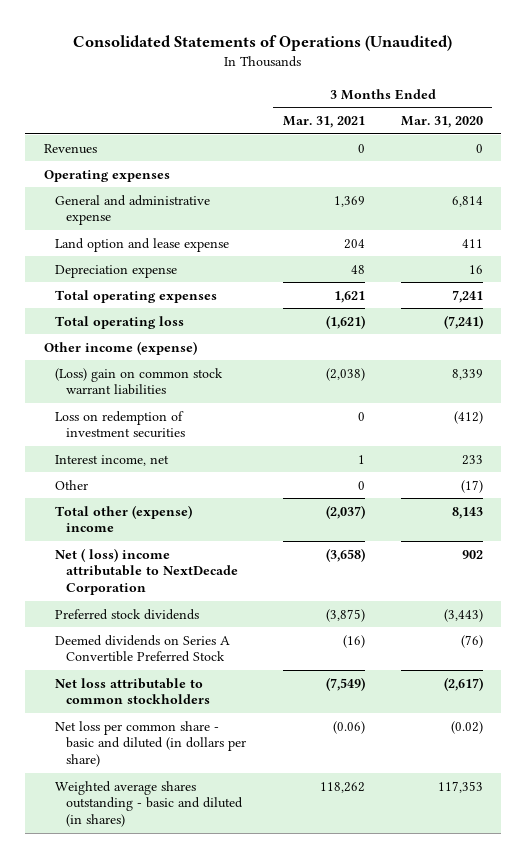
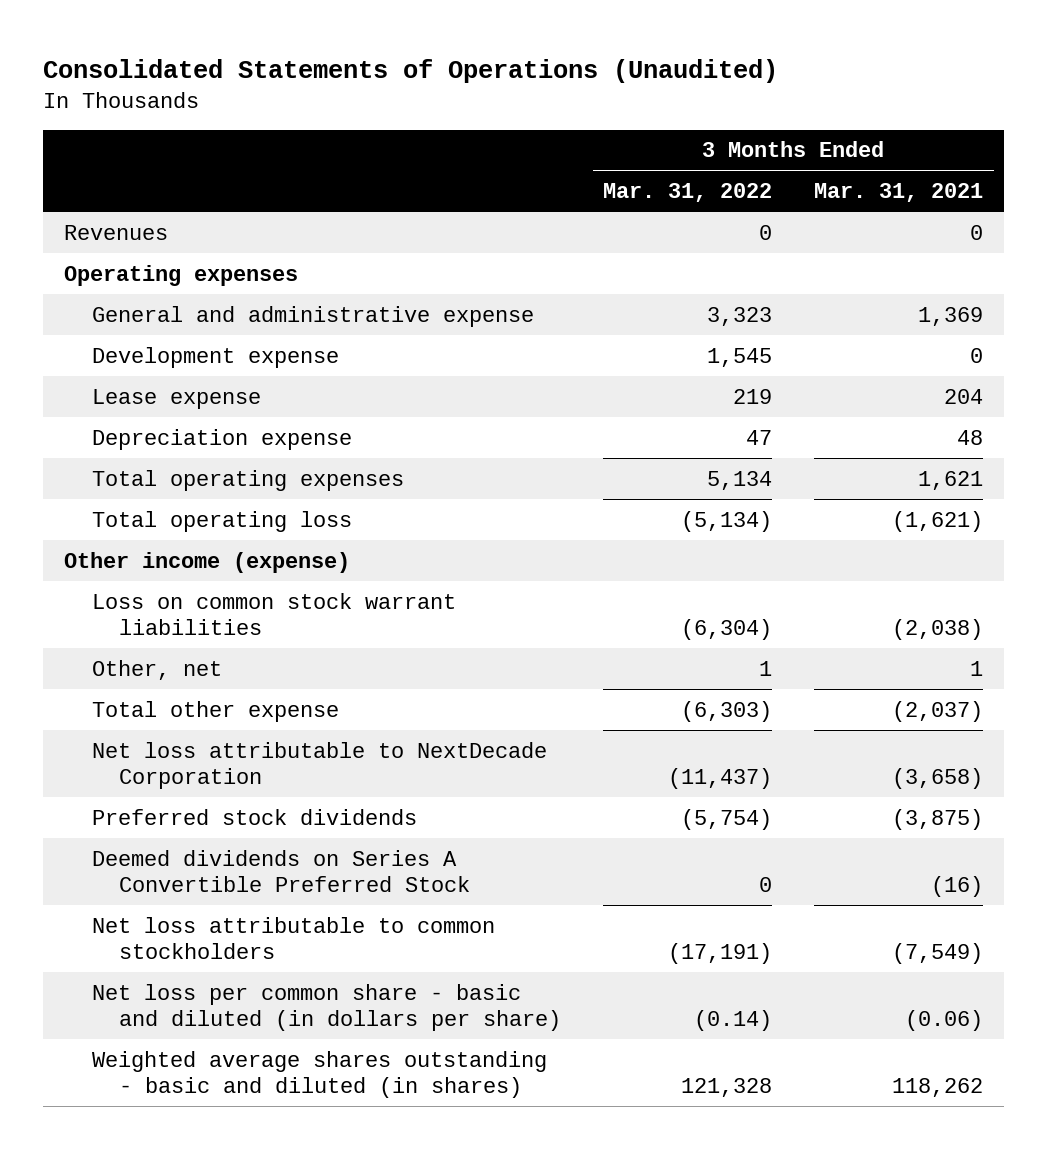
[400,115,483,128] Mar. 31, 2020 -> none
none -> [603,183,773,203] Mar. 31, 2022
none -> [91,346,339,368] Development expense
[54,237,229,252] Land option and lease expense -> [91,388,261,409] Lease expense
[54,410,186,439] Loss on redemption of investment securities -> none
[54,454,169,466] Interest income, net -> none
[54,367,223,396] (Loss) gain on common stock warrant liabilities -> [91,592,456,636] Loss on common stock warrant liabilities
[54,479,88,490] Other -> [91,659,222,680] Other, net
[357,480,365,490] 0 -> [970,660,984,676] 1
[54,504,192,533] Total other (expense) income -> [91,700,339,722] Total other expense
[54,547,239,596] Net ( loss) income attributable to NextDecade Corporation -> [91,741,547,790] Net loss attributable to NextDecade Corporation

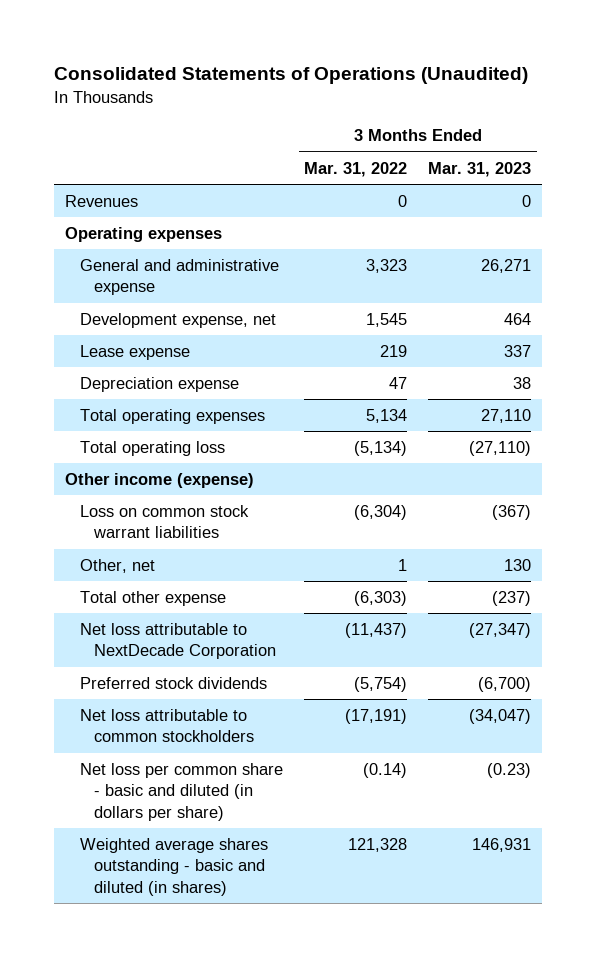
[814,183,984,203] Mar. 31, 2021 -> none
none -> [428,161,532,177] Mar. 31, 2023
[91,346,339,368] Development expense -> [79,312,276,328] Development expense, net
[91,849,471,893] Deemed dividends on Series A Convertible Preferred Stock -> none

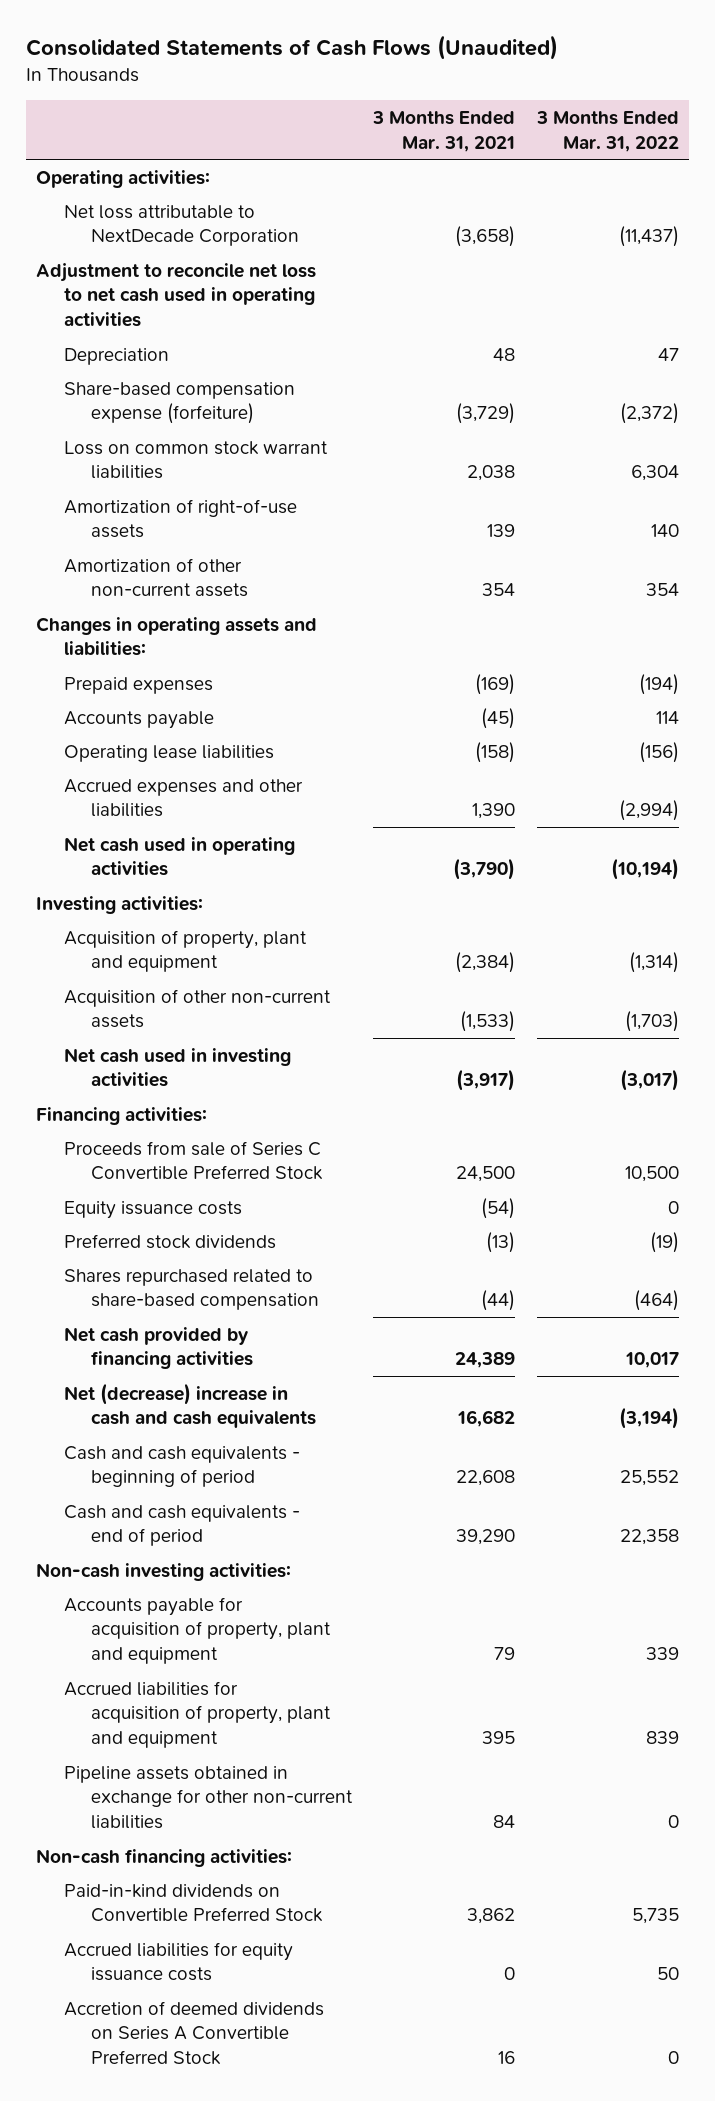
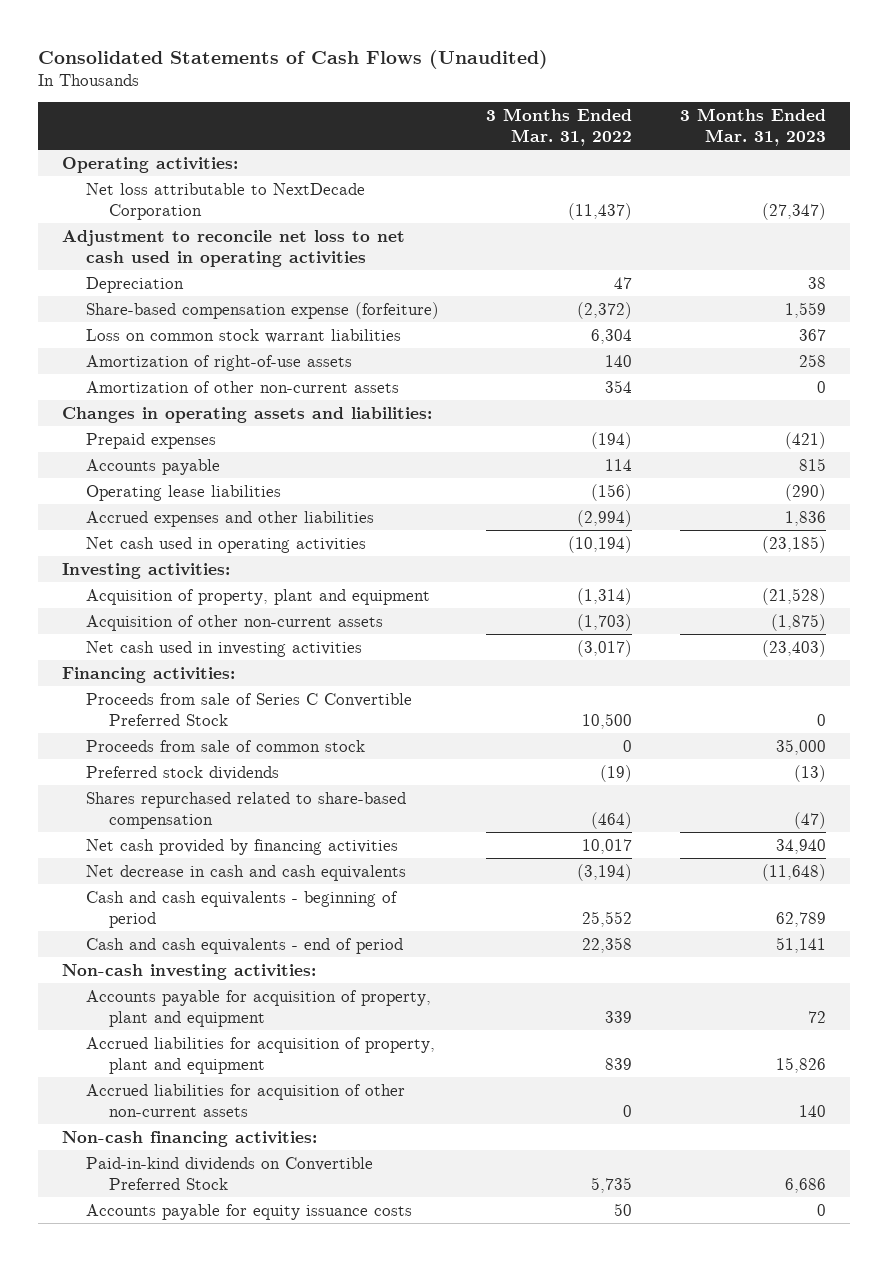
[372,111,516,152] 3 Months Ended Mar. 31, 2021 -> none
none -> [679,108,826,147] 3 Months Ended Mar. 31, 2023
[63,1200,242,1219] Equity issuance costs -> none
none -> [85,739,365,752] Proceeds from sale of common stock
[63,1382,317,1429] Net (decrease) increase in cash and cash equivalents -> [85,864,406,881] Net decrease in cash and cash equivalents
[63,1765,354,1830] Pipeline assets obtained in exchange for other non-current liabilities -> none
none -> [85,1083,405,1117] Accrued liabilities for acquisition of other non-current assets
[63,2000,324,2066] Accretion of deemed dividends on Series A Convertible Preferred Stock -> none
[63,1941,293,1982] Accrued liabilities for equity issuance costs -> [85,1203,412,1220] Accounts payable for equity issuance costs

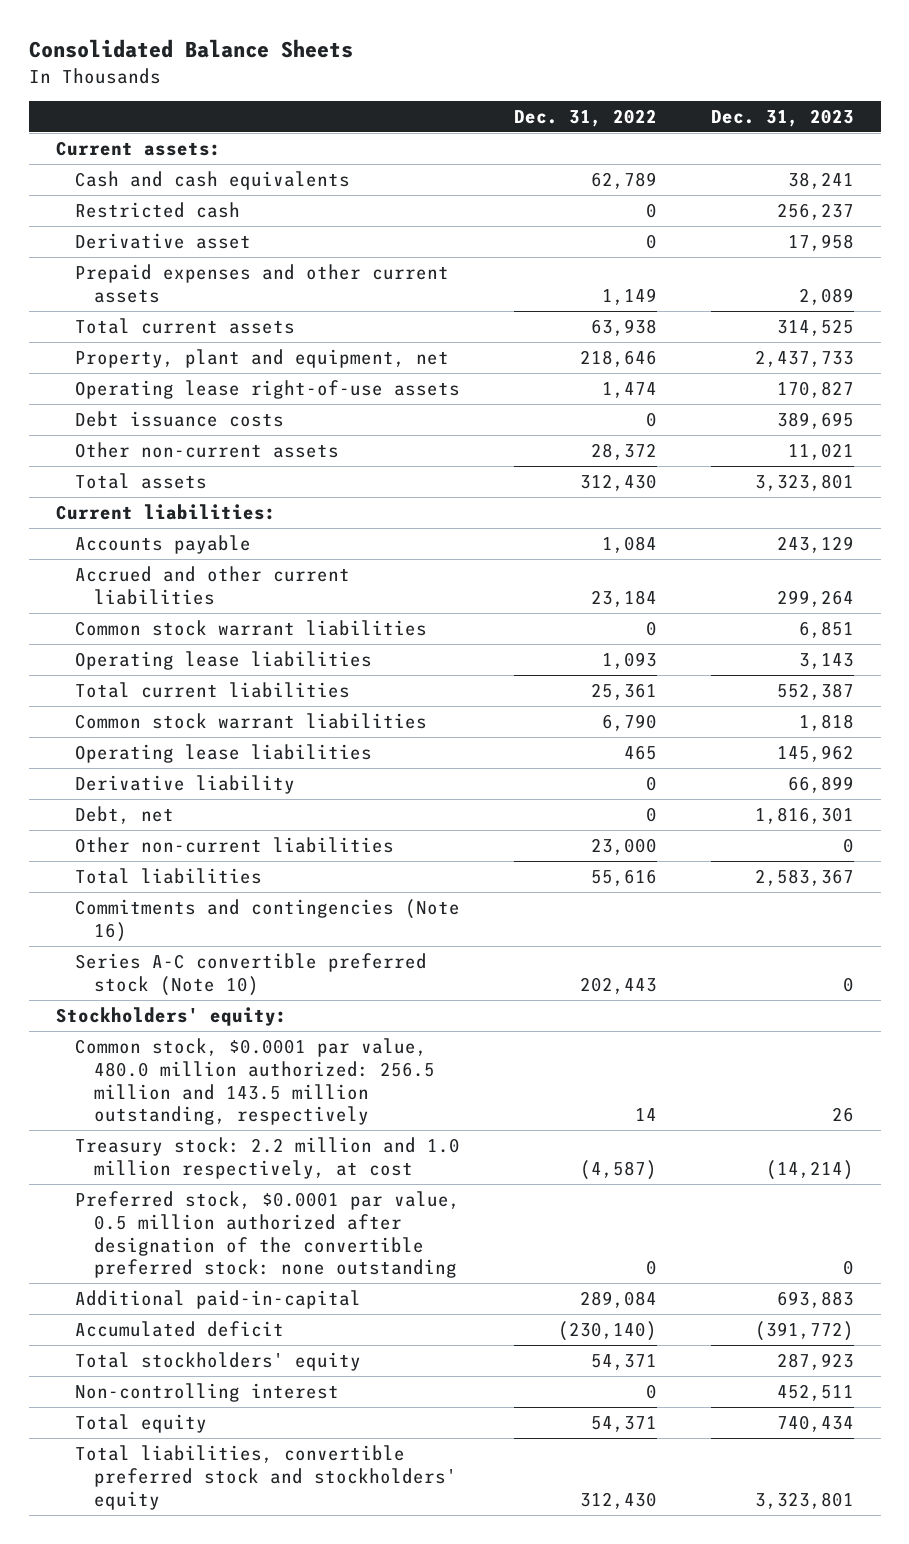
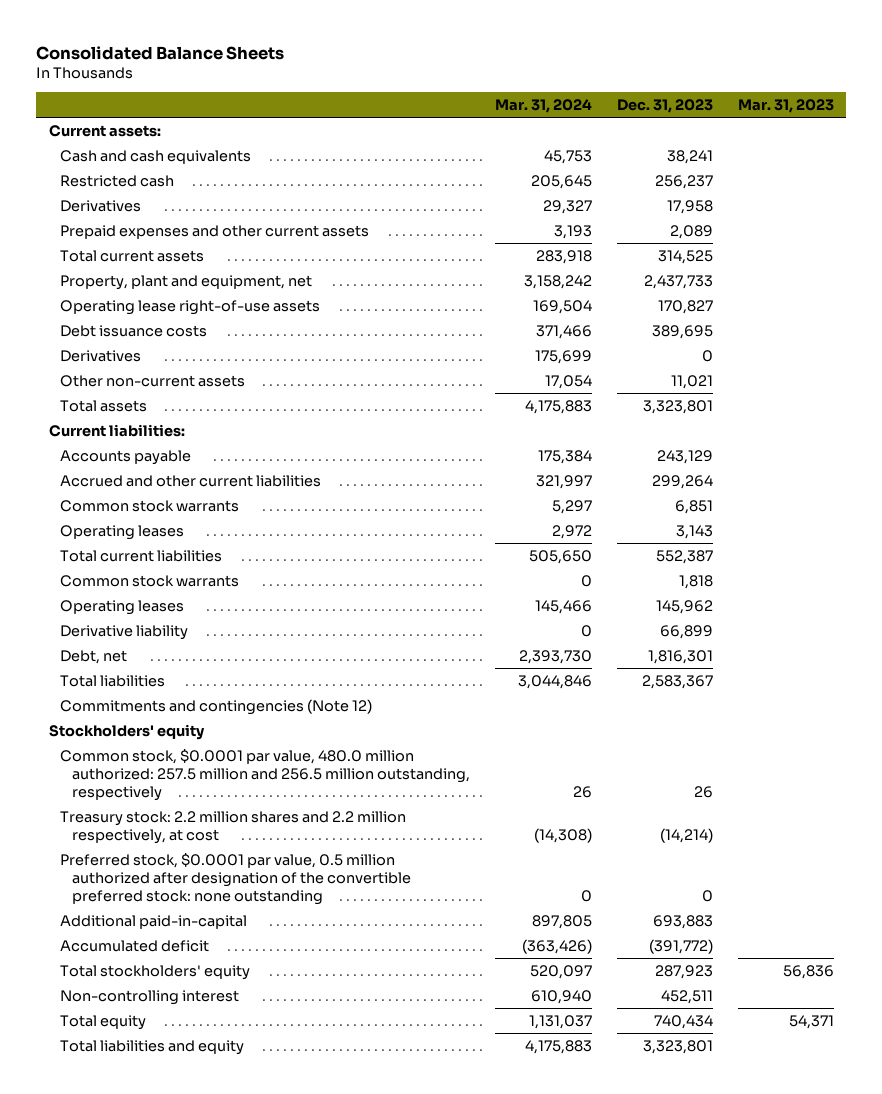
[513,109,657,128] Dec. 31, 2022 -> none
none -> [495,99,593,114] Mar. 31, 2024
none -> [737,99,834,114] Mar. 31, 2023
[74,232,251,249] Derivative asset -> [60,199,142,212] Derivatives
none -> [60,349,142,362] Derivatives
[74,619,427,636] Common stock warrant liabilities -> [60,499,240,512] Common stock warrants
[74,650,372,670] Operating lease liabilities -> [60,524,185,540] Operating leases
[74,712,427,729] Common stock warrant liabilities -> [60,574,240,587] Common stock warrants
[74,743,372,763] Operating lease liabilities -> [60,599,185,615] Operating leases
[74,836,394,853] Other non-current liabilities -> none
[74,952,427,996] Series A-C convertible preferred stock (Note 10) -> none
[74,898,460,942] Commitments and contingencies (Note 16) -> [60,698,373,715] Commitments and contingencies (Note 12)
[55,1006,287,1026] Stockholders' equity: -> [48,723,205,740] Stockholders' equity
[74,1037,435,1126] Common stock, $0.0001 par value, 480.0 million authorized: 256.5 million and 143.5 million outstanding, respectively -> [60,748,471,802] Common stock, $0.0001 par value, 480.0 million authorized: 257.5 million and 256.5 million outstanding, respectively
[74,1136,460,1179] Treasury stock: 2.2 million and 1.0 million respectively, at cost -> [60,810,407,844] Treasury stock: 2.2 million shares and 2.2 million respectively, at cost
[74,1444,457,1510] Total liabilities, convertible preferred stock and stockholders' equity -> [60,1039,245,1055] Total liabilities and equity

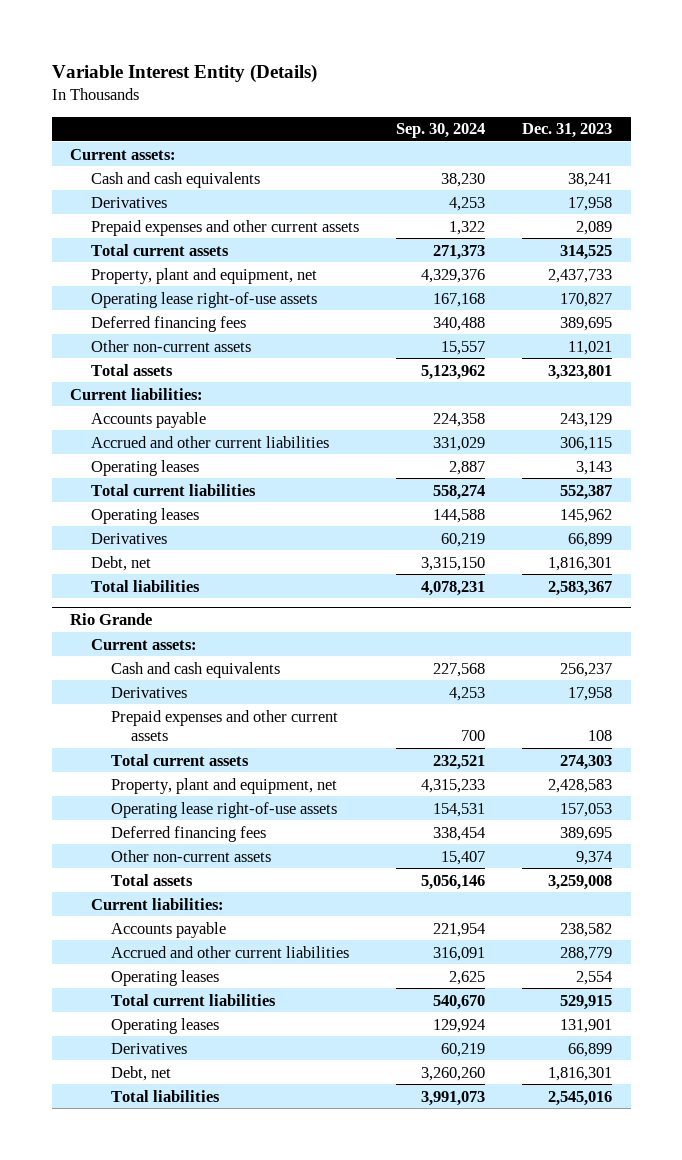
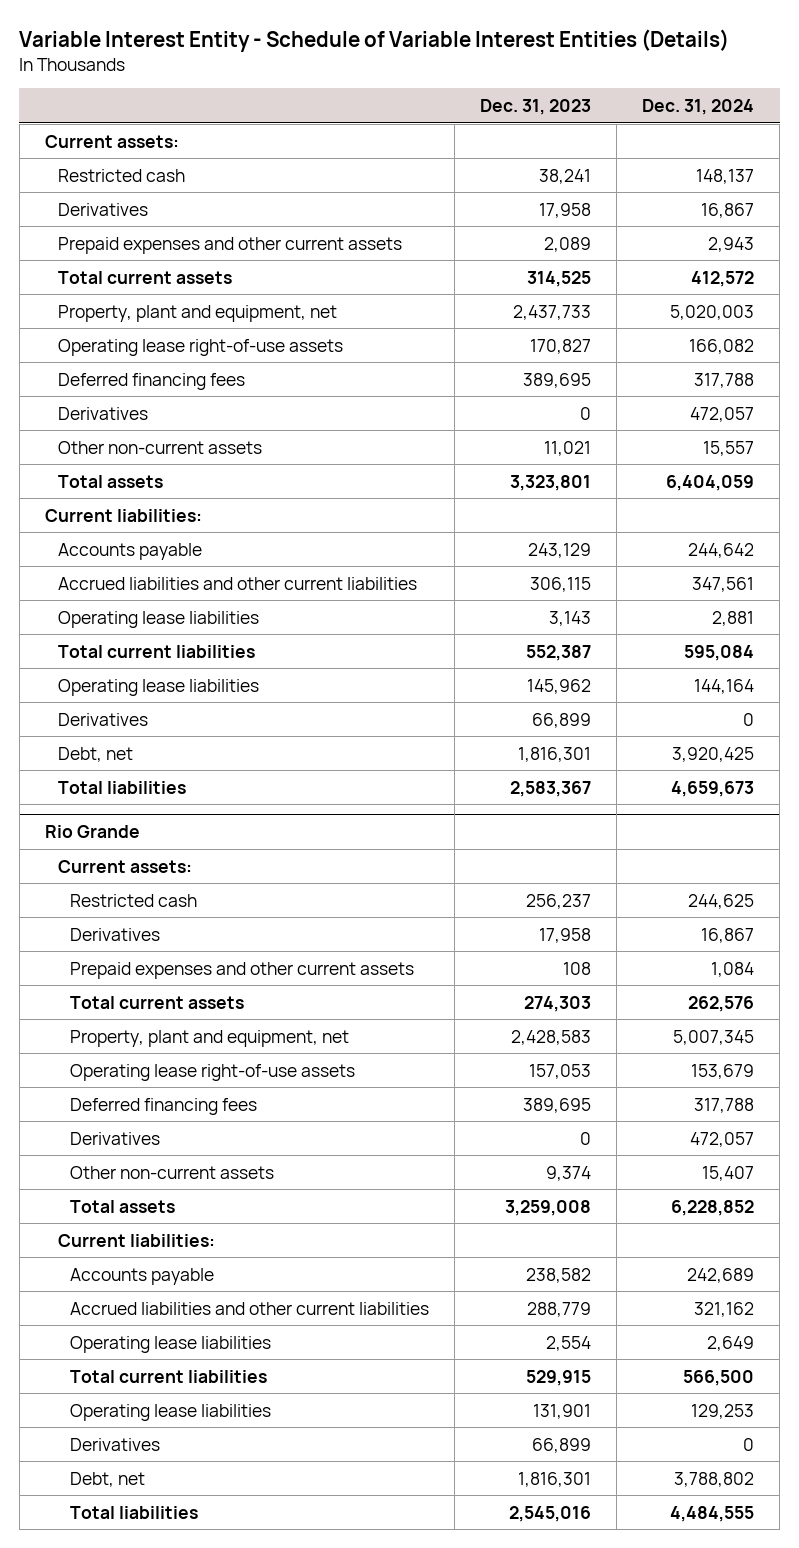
[51,63,317,83] Variable Interest Entity (Details) -> [19,28,730,52] Variable Interest Entity - Schedule of Variable Interest Entities (Details)
[395,123,485,139] Sep. 30, 2024 -> none
none -> [642,98,755,115] Dec. 31, 2024
[90,171,260,188] Cash and cash equivalents -> [57,168,185,182] Restricted cash
none -> [57,406,148,420] Derivatives
[90,435,329,448] Accrued and other current liabilities -> [57,576,417,590] Accrued liabilities and other current liabilities
[90,459,199,476] Operating leases -> [57,610,259,628] Operating lease liabilities
[90,507,199,524] Operating leases -> [57,678,259,696] Operating lease liabilities
[110,661,280,678] Cash and cash equivalents -> [70,893,198,907] Restricted cash
none -> [70,1131,161,1145] Derivatives
[110,945,349,958] Accrued and other current liabilities -> [70,1301,430,1315] Accrued liabilities and other current liabilities
[110,969,219,986] Operating leases -> [70,1335,272,1353] Operating lease liabilities
[110,1017,219,1034] Operating leases -> [70,1403,272,1421] Operating lease liabilities

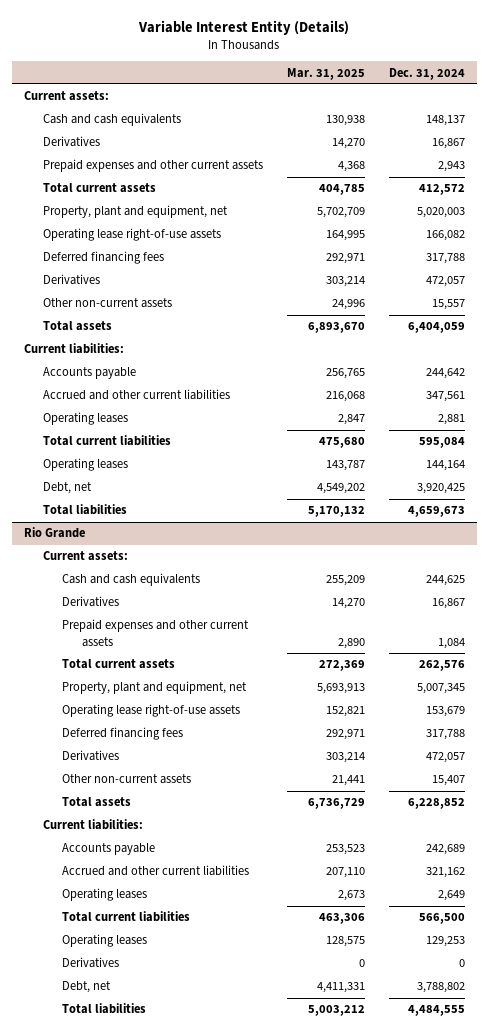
[19,28,730,52] Variable Interest Entity - Schedule of Variable Interest Entities (Details) -> [138,19,350,35] Variable Interest Entity (Details)
[480,98,592,115] Dec. 31, 2023 -> none
none -> [286,67,365,80] Mar. 31, 2025
[57,168,185,182] Restricted cash -> [43,113,182,127] Cash and cash equivalents
[57,576,417,590] Accrued liabilities and other current liabilities -> [43,389,231,401] Accrued and other current liabilities
[57,610,259,628] Operating lease liabilities -> [43,412,129,426] Operating leases
[57,712,148,726] Derivatives -> none
[57,678,259,696] Operating lease liabilities -> [43,458,129,472] Operating leases
[70,893,198,907] Restricted cash -> [62,573,201,587] Cash and cash equivalents
[70,1301,430,1315] Accrued liabilities and other current liabilities -> [62,865,250,877] Accrued and other current liabilities
[70,1335,272,1353] Operating lease liabilities -> [62,888,148,902] Operating leases
[70,1403,272,1421] Operating lease liabilities -> [62,934,148,948] Operating leases

